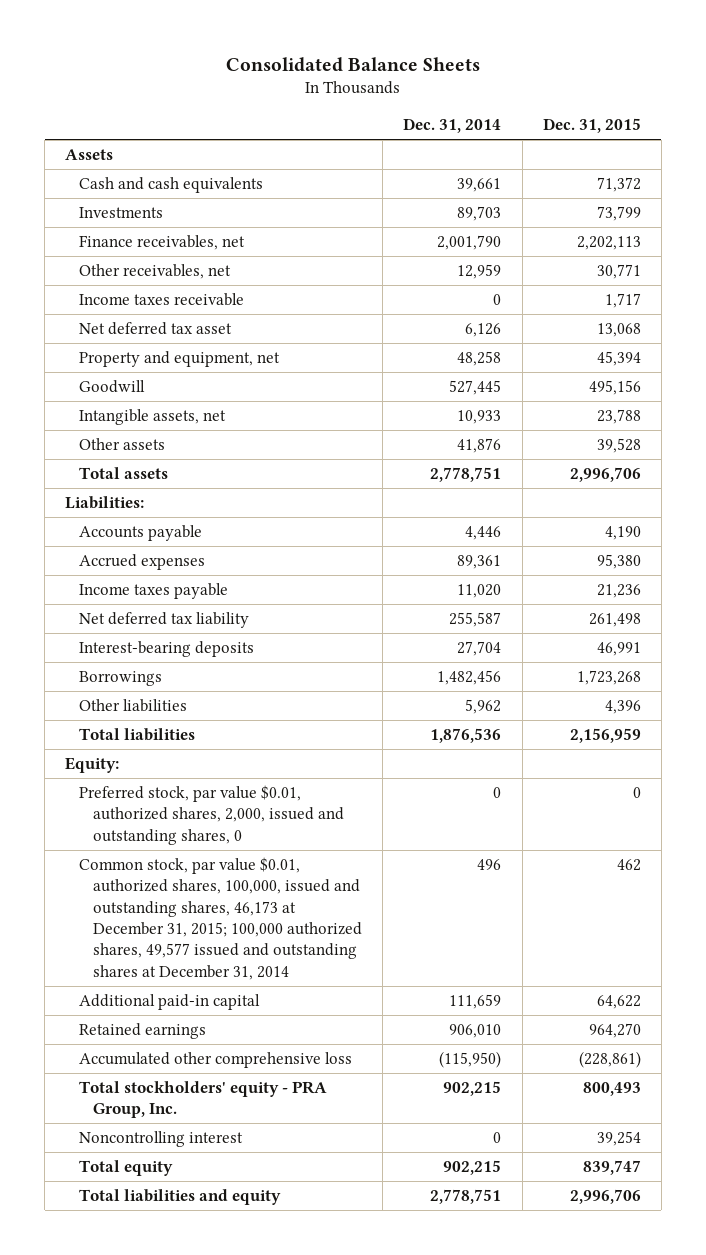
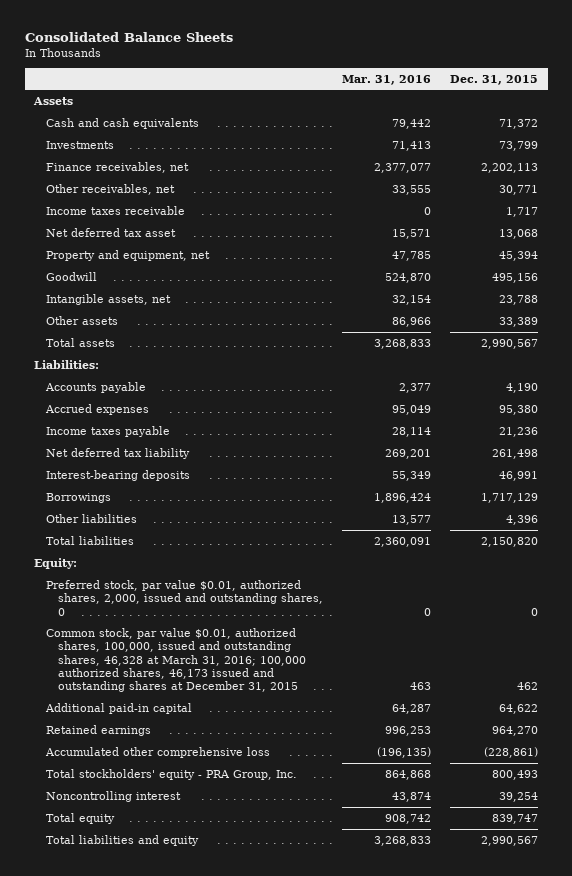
[403,118,502,134] Dec. 31, 2014 -> none
none -> [342,74,432,85] Mar. 31, 2016
[596,437,641,453] 39,528 -> [499,316,539,327] 33,389
[569,466,641,482] 2,996,706 -> [481,338,539,349] 2,990,567
[576,669,641,685] 1,723,268 -> [481,492,539,503] 1,717,129
[569,727,641,743] 2,156,959 -> [481,536,539,547] 2,150,820
[79,856,363,980] Common stock, par value $0.01, authorized shares, 100,000, issued and outstanding shares, 46,173 at December 31, 2015; 100,000 authorized shares, 49,577 issued and outstanding shares at December 31, 2014 -> [46,627,307,693] Common stock, par value $0.01, authorized shares, 100,000, issued and outstanding shares, 46,328 at March 31, 2016; 100,000 authorized shares, 46,173 issued and outstanding shares at December 31, 2015
[569,1188,641,1204] 2,996,706 -> [481,835,539,846] 2,990,567

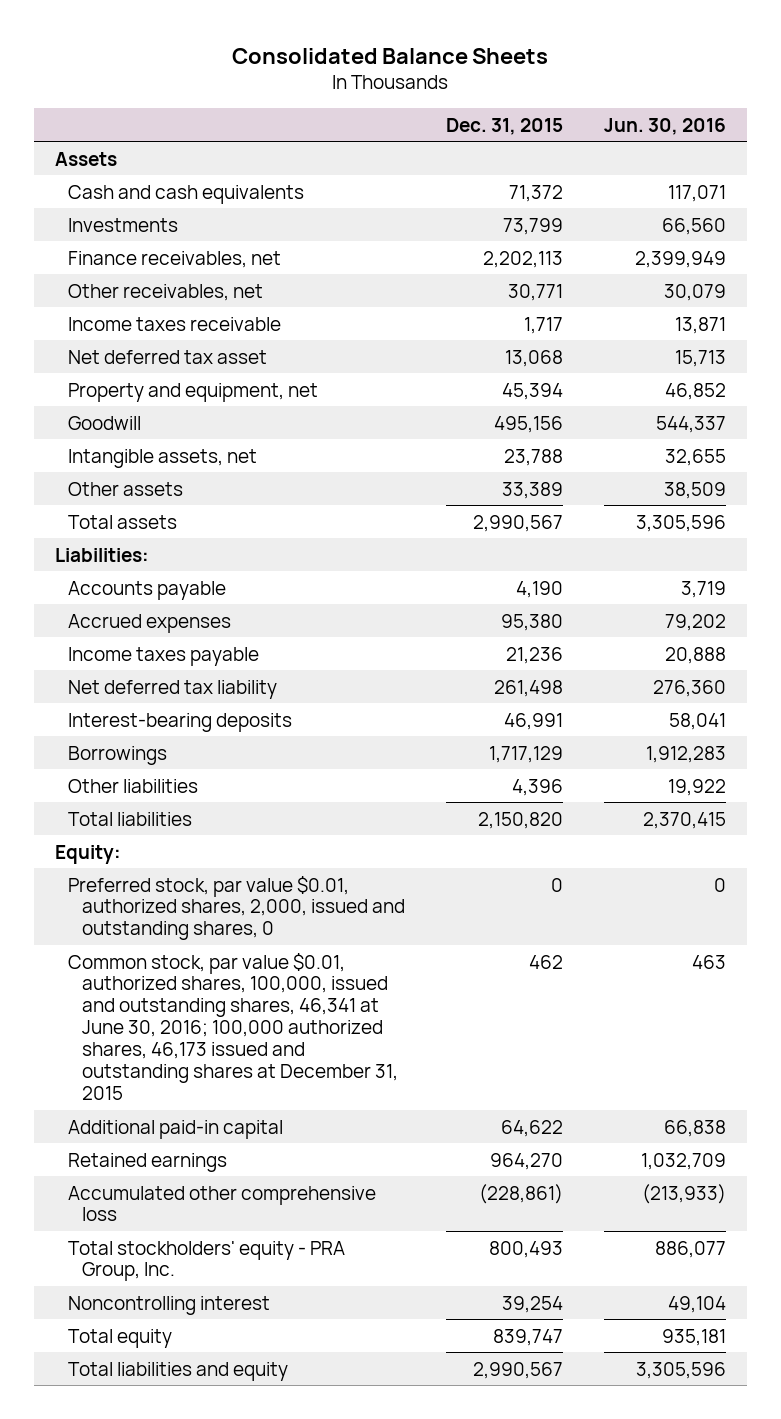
[342,74,432,85] Mar. 31, 2016 -> none
none -> [604,117,727,135] Jun. 30, 2016
[46,627,307,693] Common stock, par value $0.01, authorized shares, 100,000, issued and outstanding shares, 46,328 at March 31, 2016; 100,000 authorized shares, 46,173 issued and outstanding shares at December 31, 2015 -> [68,952,398,1101] Common stock, par value $0.01, authorized shares, 100,000, issued and outstanding shares, 46,341 at June 30, 2016; 100,000 authorized shares, 46,173 issued and outstanding shares at December 31, 2015

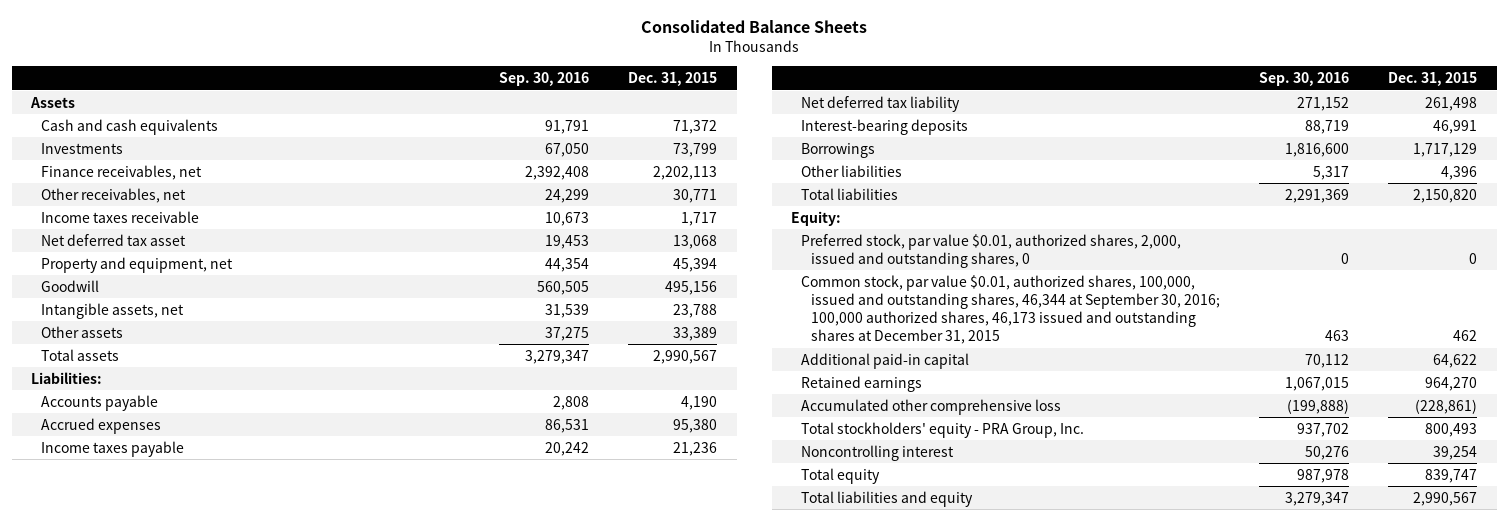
[604,117,727,135] Jun. 30, 2016 -> none
none -> [499,72,590,87] Sep. 30, 2016
[68,952,398,1101] Common stock, par value $0.01, authorized shares, 100,000, issued and outstanding shares, 46,341 at June 30, 2016; 100,000 authorized shares, 46,173 issued and outstanding shares at December 31, 2015 -> [801,274,1221,345] Common stock, par value $0.01, authorized shares, 100,000, issued and outstanding shares, 46,344 at September 30, 2016; 100,000 authorized shares, 46,173 issued and outstanding shares at December 31, 2015

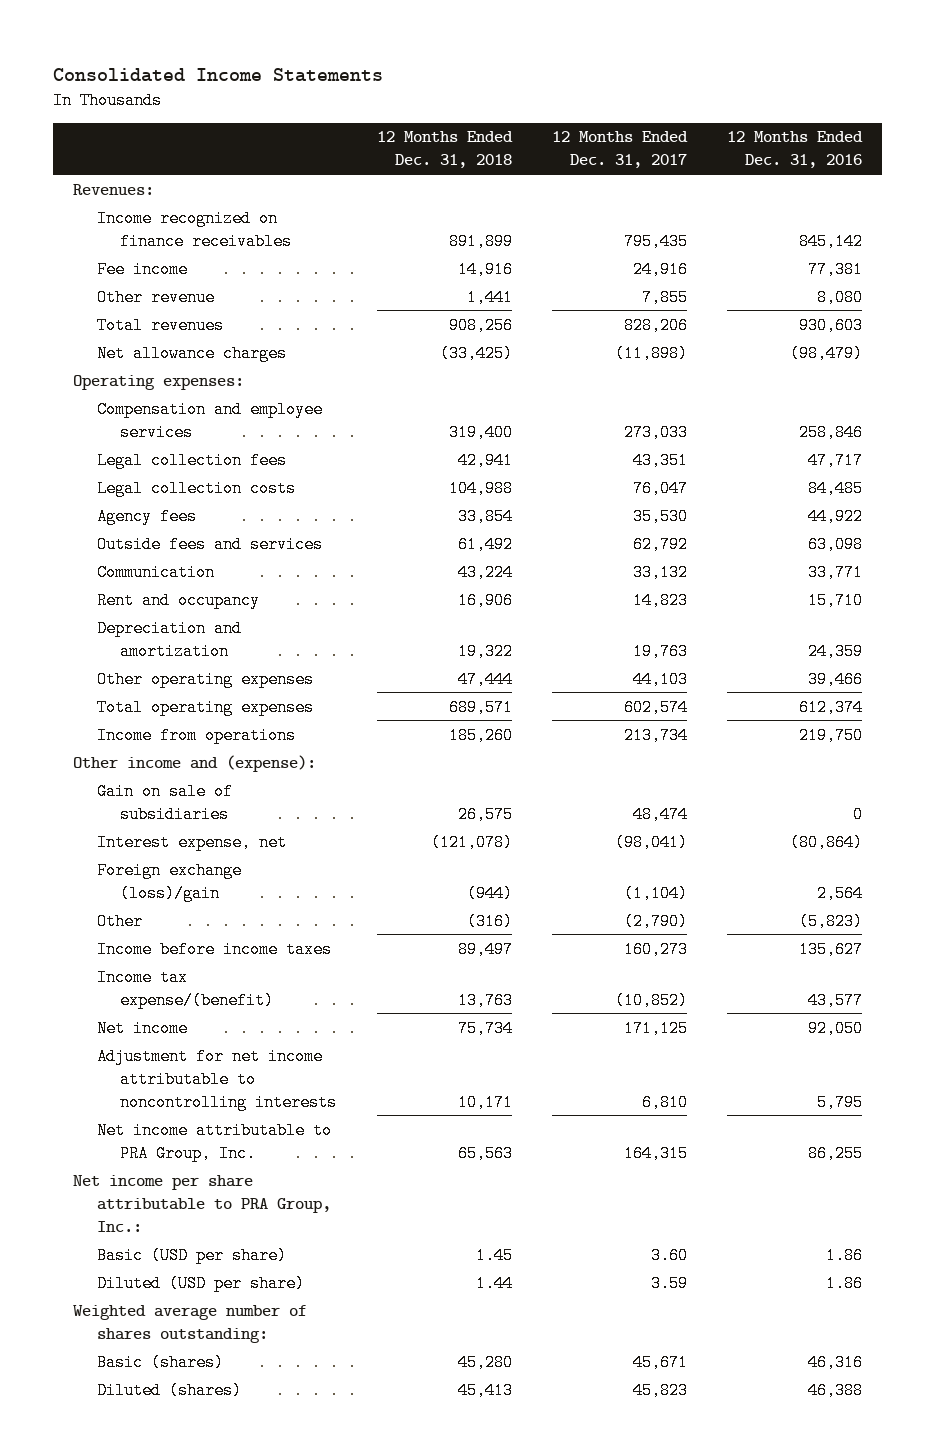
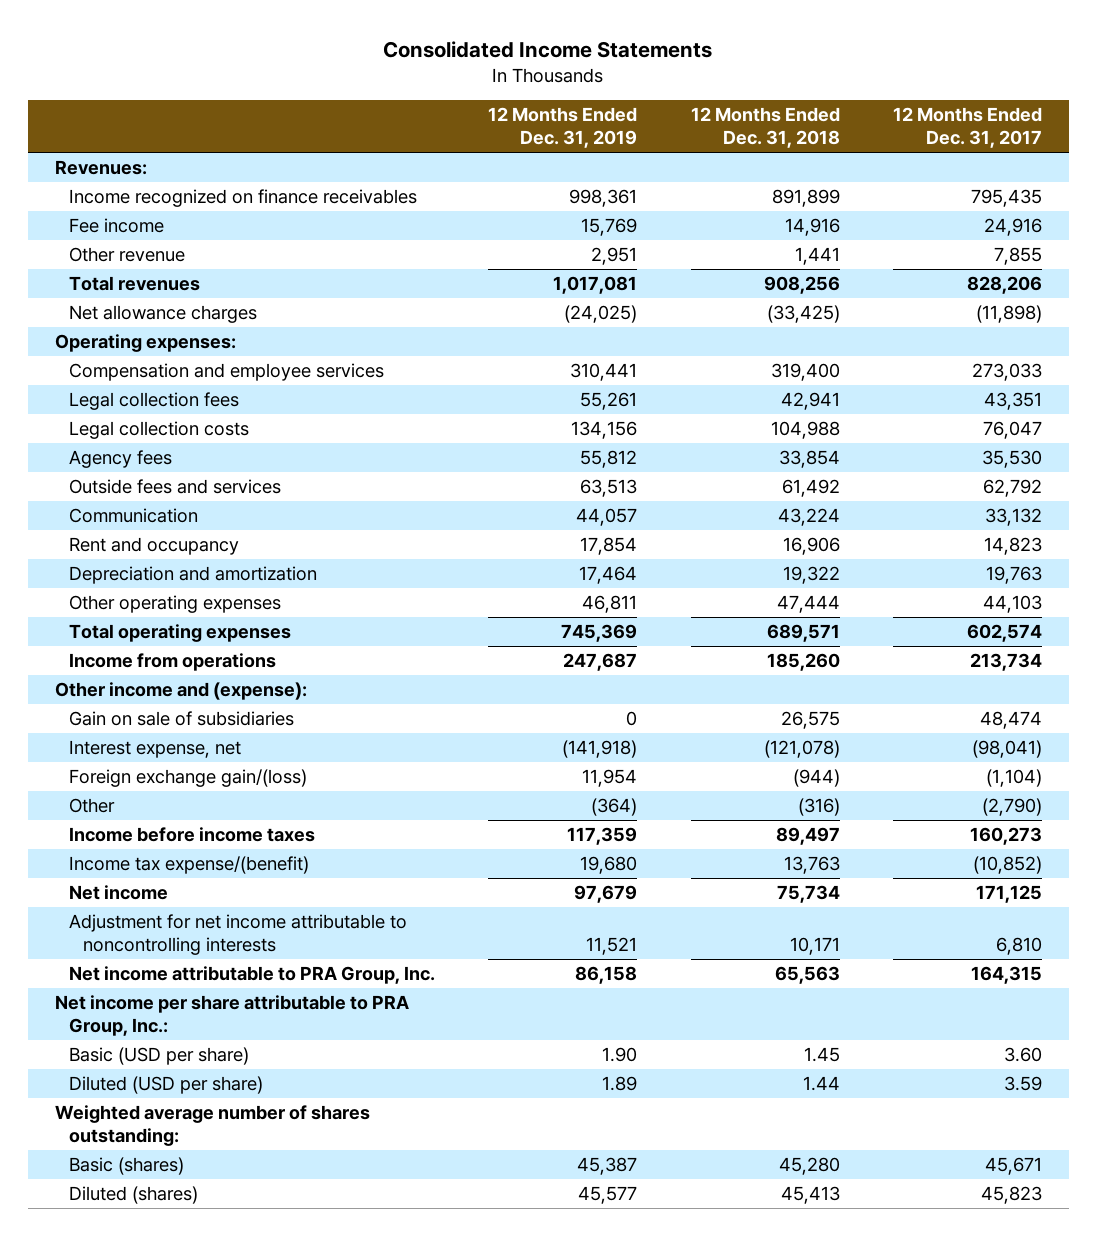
[727,131,864,169] 12 Months Ended Dec. 31, 2016 -> none
none -> [488,107,638,148] 12 Months Ended Dec. 31, 2019
[96,861,242,902] Foreign exchange (loss)/gain -> [68,769,307,788] Foreign exchange gain/(loss)

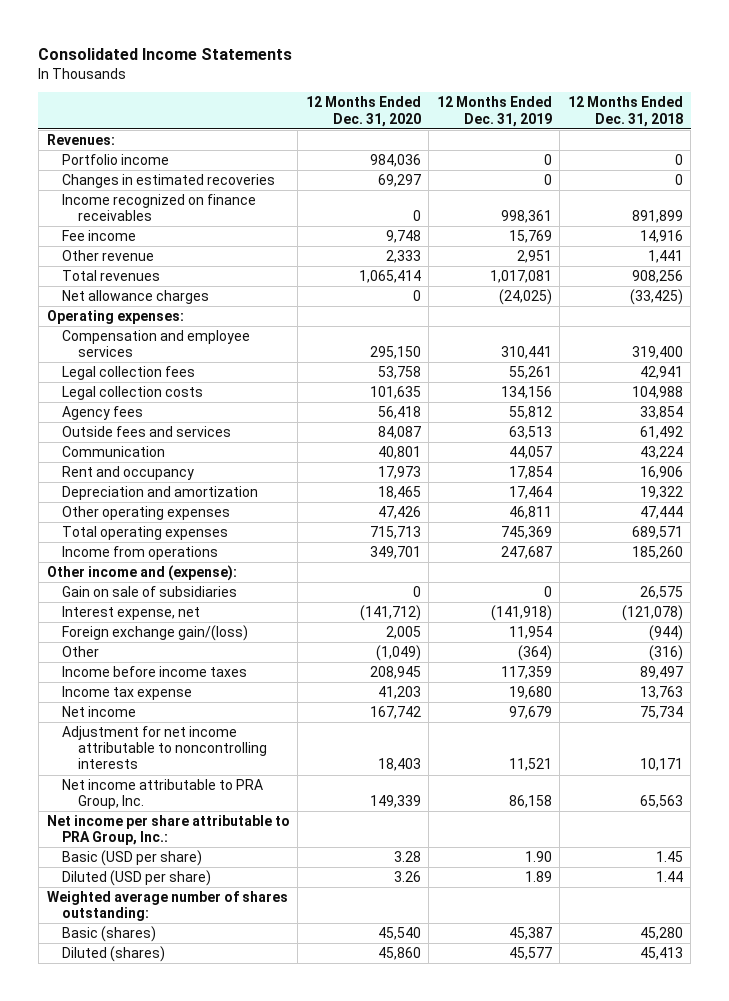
[892,107,1042,148] 12 Months Ended Dec. 31, 2017 -> none
none -> [305,96,421,127] 12 Months Ended Dec. 31, 2020
none -> [62,153,170,165] Portfolio income
none -> [62,173,276,188] Changes in estimated recoveries
[68,856,309,875] Income tax expense/(benefit) -> [62,685,193,700] Income tax expense

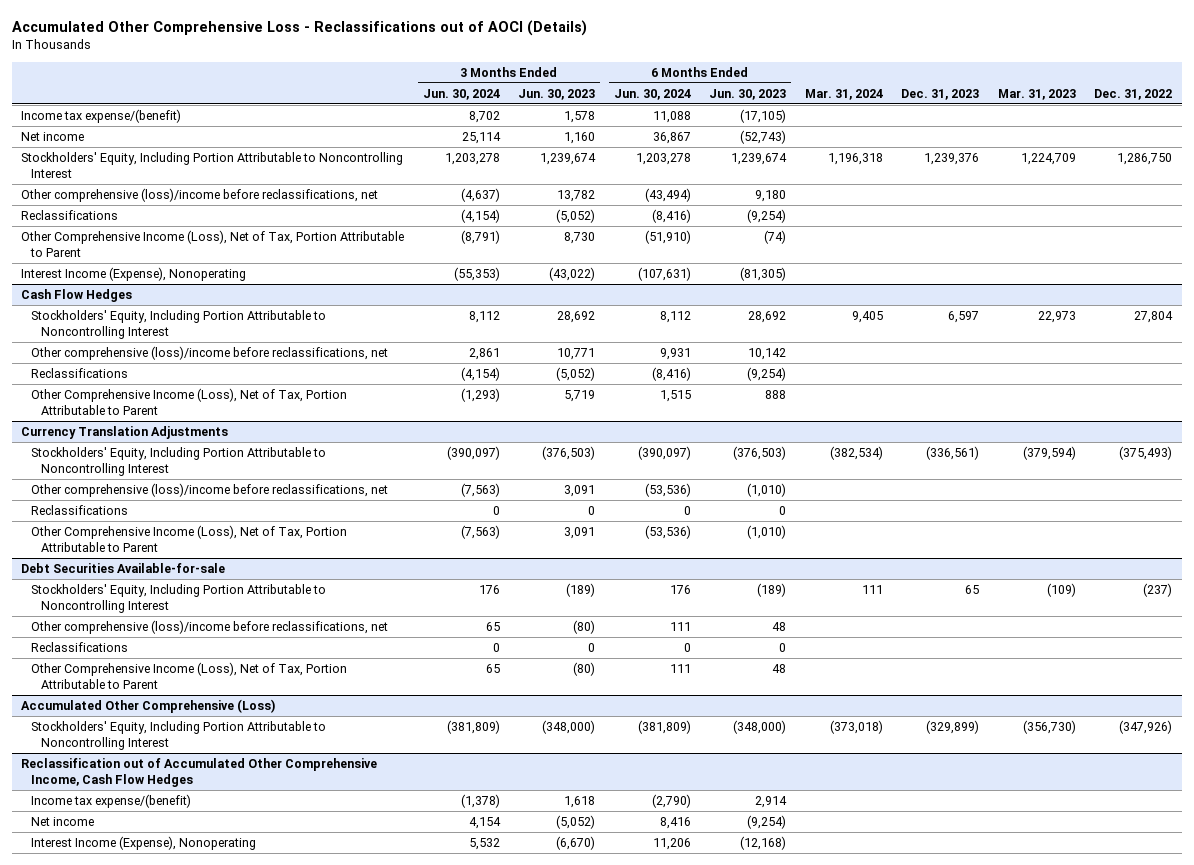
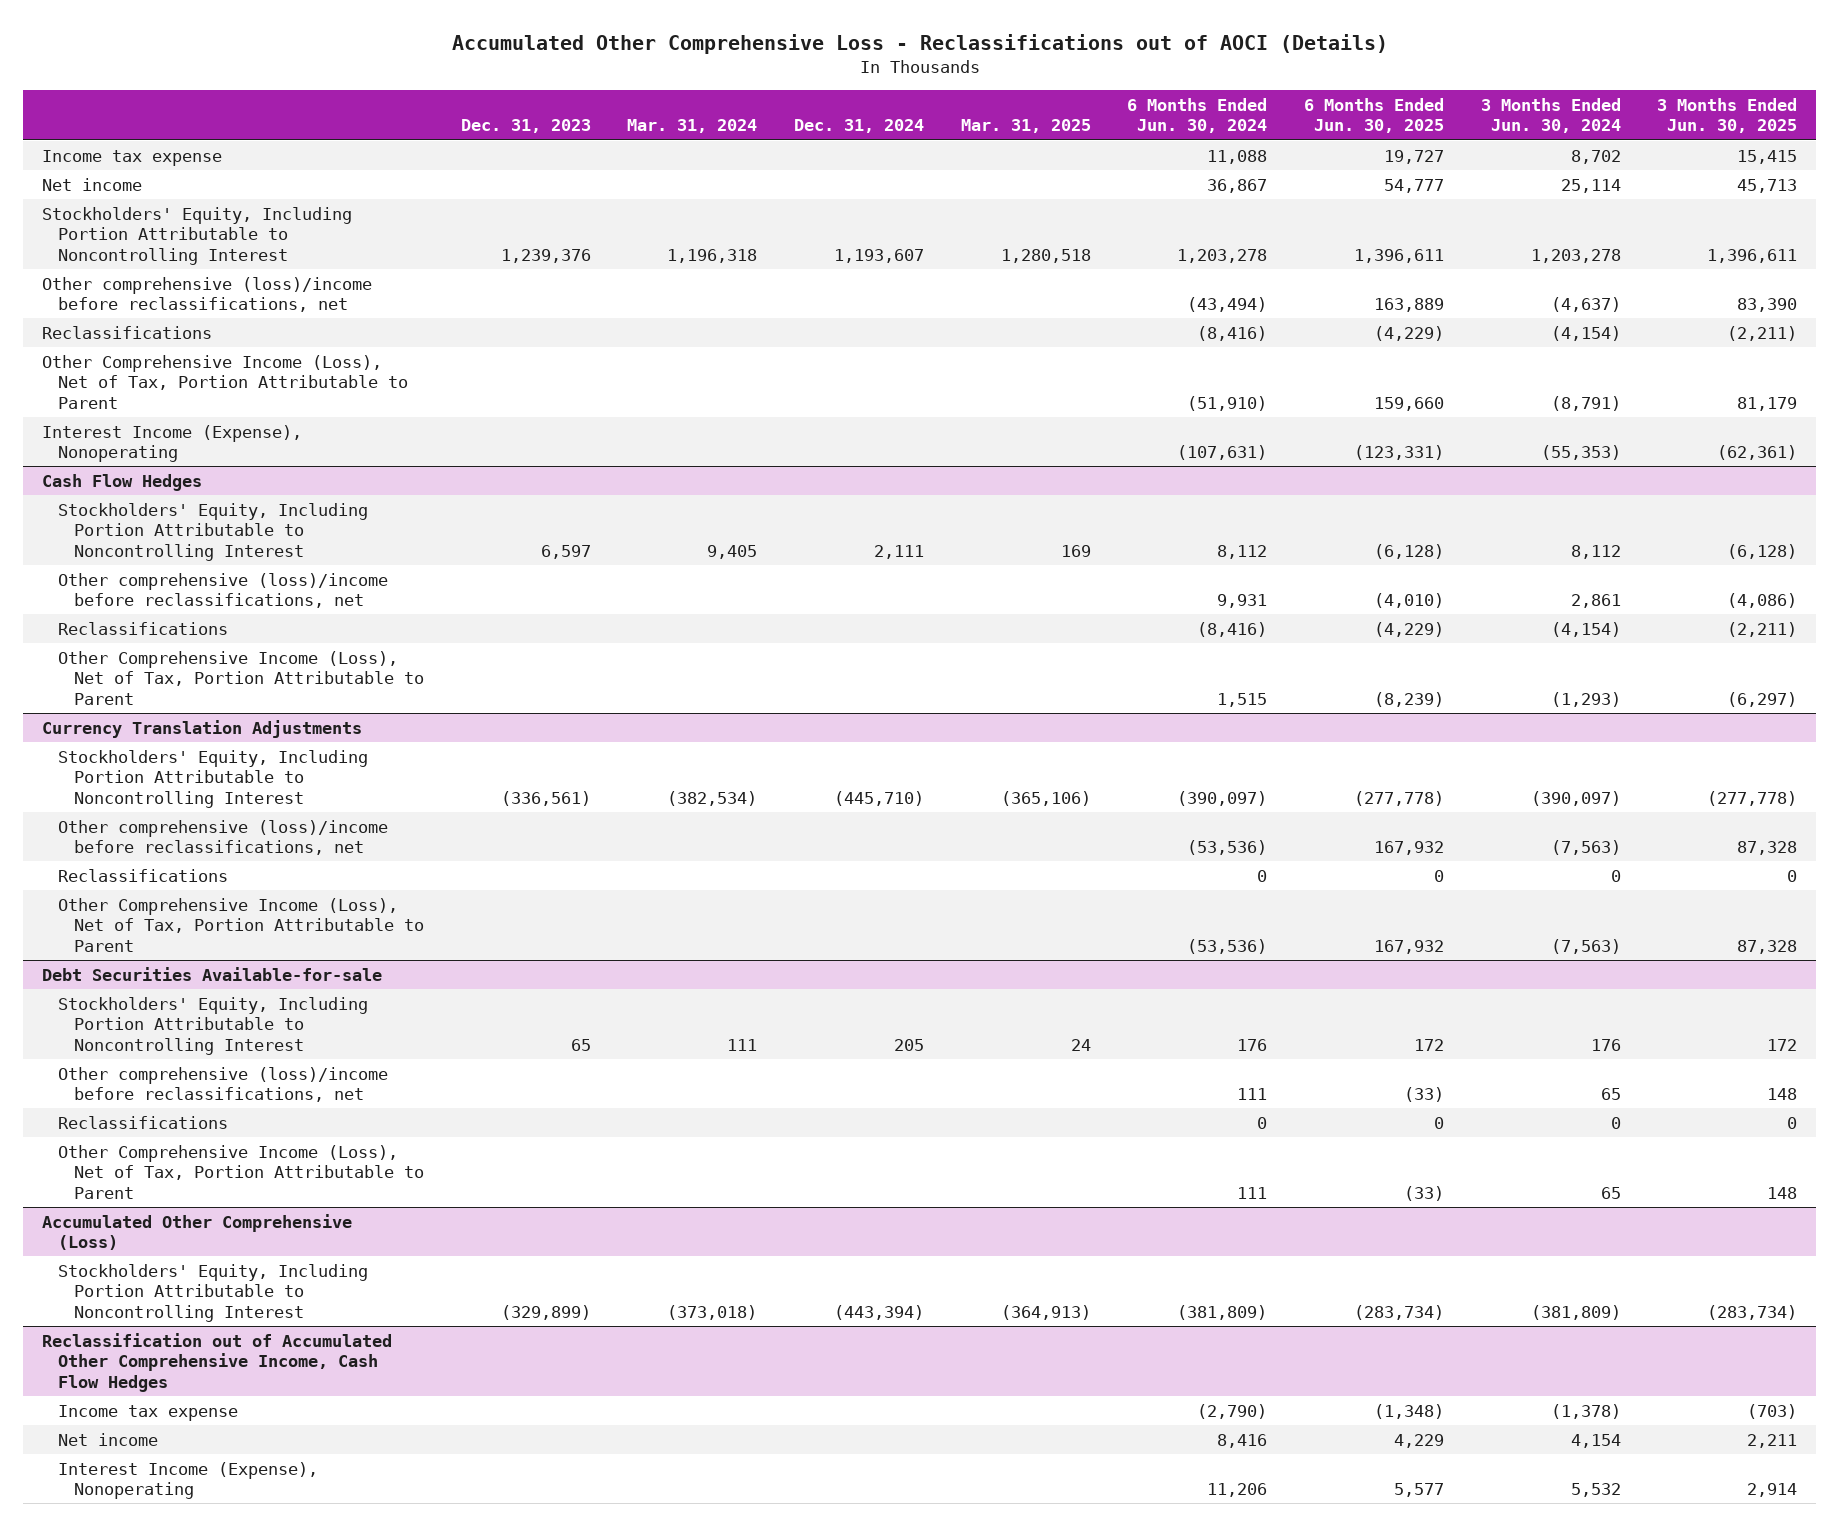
[518,88,596,100] Jun. 30, 2023 -> none
[709,88,787,100] Jun. 30, 2023 -> none
[997,88,1076,100] Mar. 31, 2023 -> none
[1094,88,1173,100] Dec. 31, 2022 -> none
none -> [793,119,924,134] Dec. 31, 2024
none -> [960,119,1091,134] Mar. 31, 2025
none -> [1304,97,1445,134] 6 Months Ended Jun. 30, 2025
none -> [1657,97,1798,134] 3 Months Ended Jun. 30, 2025
[21,109,182,124] Income tax expense/(benefit) -> [41,149,222,166] Income tax expense
[31,794,192,809] Income tax expense/(benefit) -> [57,1404,238,1421] Income tax expense

